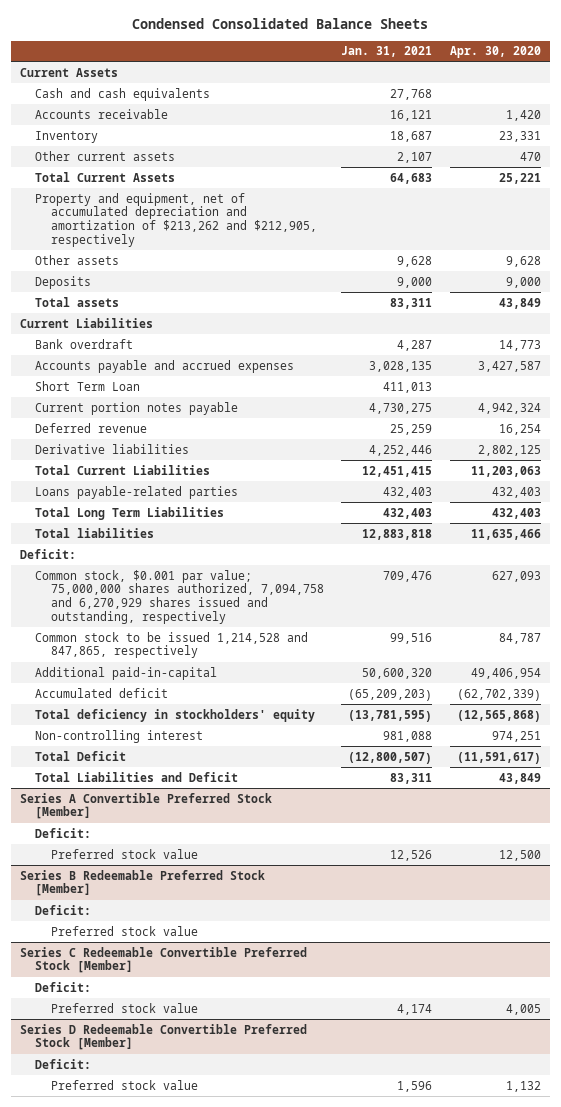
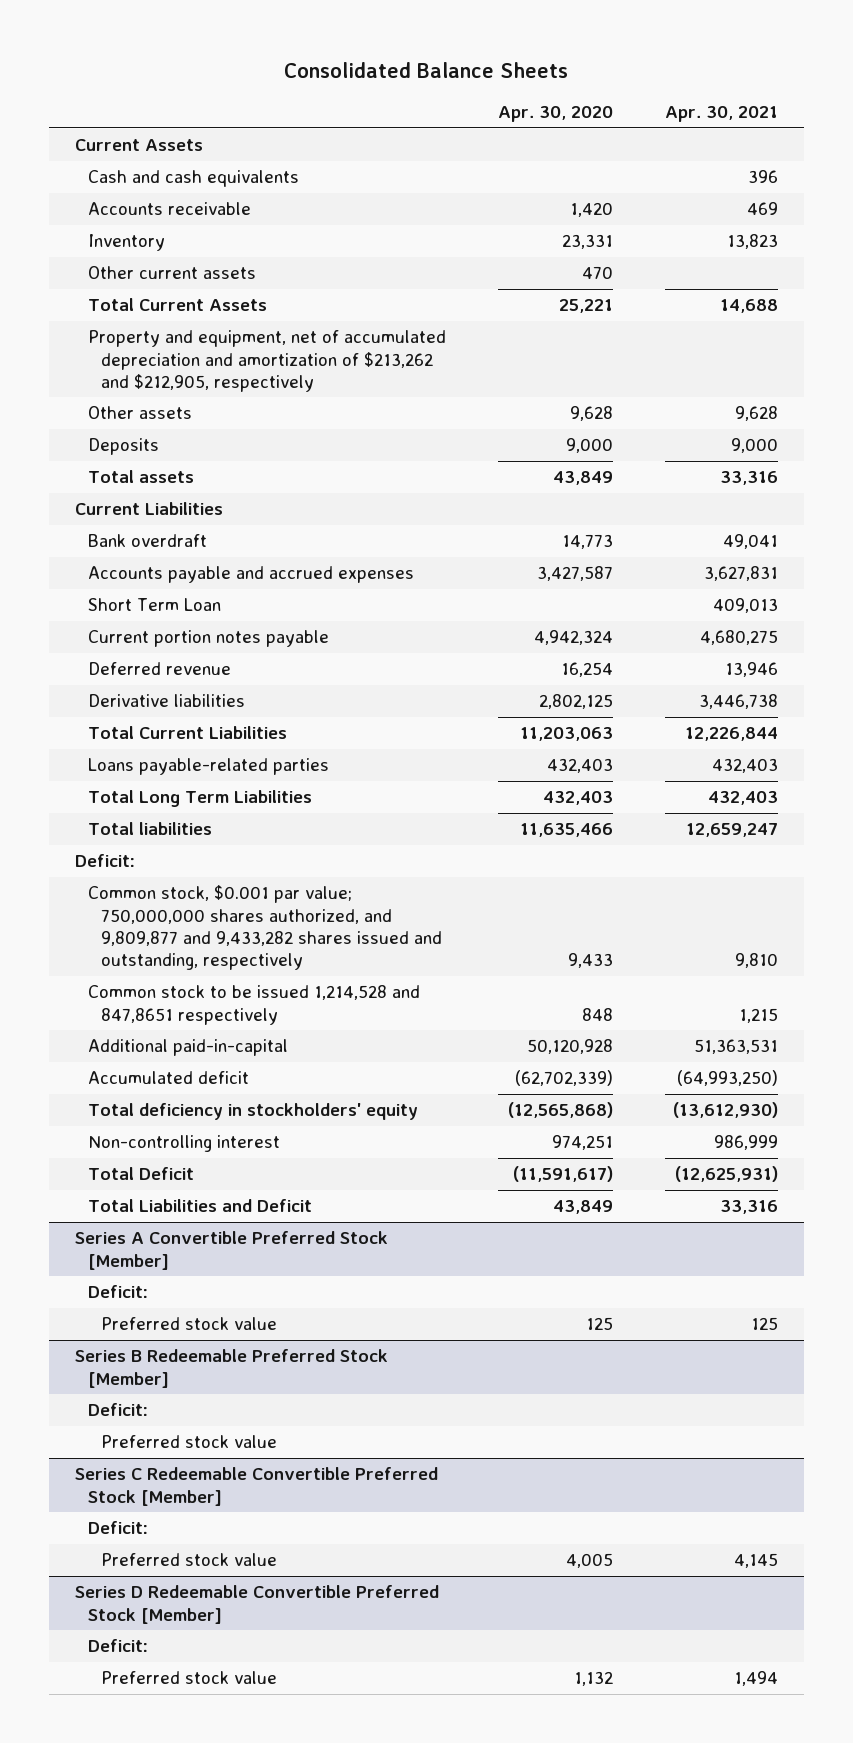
[132,18,429,30] Condensed Consolidated Balance Sheets -> [284,61,569,78] Consolidated Balance Sheets
[341,46,433,58] Jan. 31, 2021 -> none
none -> [664,106,778,123] Apr. 30, 2021
[35,569,324,625] Common stock, $0.001 par value; 75,000,000 shares authorized, 7,094,758 and 6,270,929 shares issued and outstanding, respectively -> [87,885,442,971] Common stock, $0.001 par value; 750,000,000 shares authorized, and 9,809,877 and 9,433,282 shares issued and outstanding, respectively
[492,570,542,582] 627,093 -> [567,953,613,969] 9,433
[35,631,309,659] Common stock to be issued 1,214,528 and 847,865, respectively -> [87,985,420,1025] Common stock to be issued 1,214,528 and 847,8651 respectively
[499,632,542,644] 84,787 -> [581,1007,613,1021] 848
[471,667,542,679] 49,406,954 -> [526,1039,613,1055] 50,120,928
[499,849,542,861] 12,500 -> [585,1317,613,1331] 125

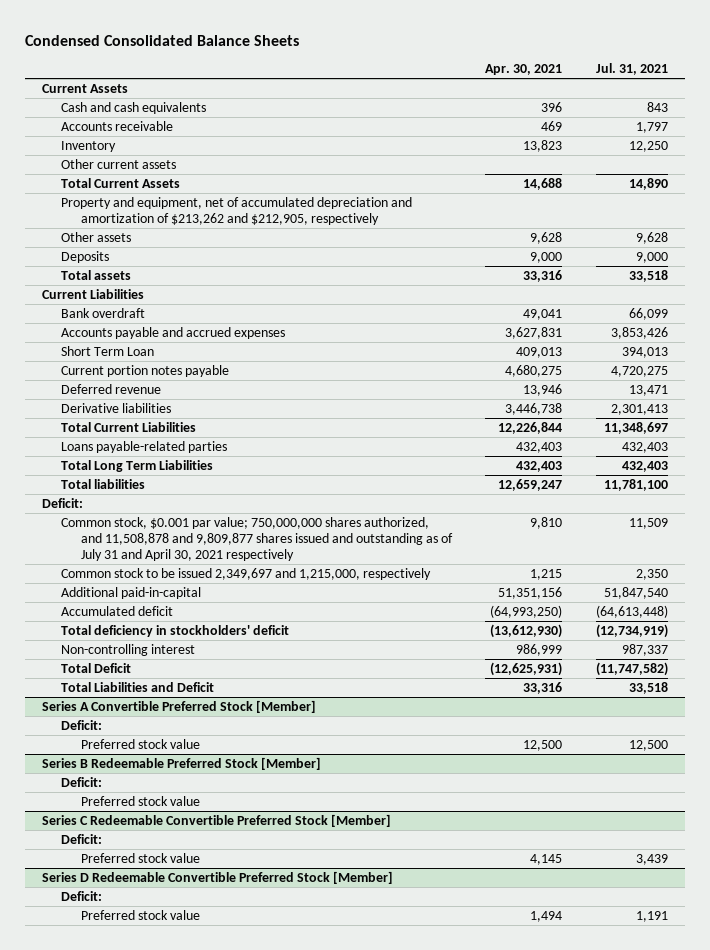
[284,61,569,78] Consolidated Balance Sheets -> [24,34,299,46] Condensed Consolidated Balance Sheets
[497,106,613,123] Apr. 30, 2020 -> none
none -> [596,63,669,76] Jul. 31, 2021
[87,885,442,971] Common stock, $0.001 par value; 750,000,000 shares authorized, and 9,809,877 and 9,433,282 shares issued and outstanding, respectively -> [61,517,453,561] Common stock, $0.001 par value; 750,000,000 shares authorized, and 11,508,878 and 9,809,877 shares issued and outstanding as of July 31 and April 30, 2021 respectively
[87,985,420,1025] Common stock to be issued 1,214,528 and 847,8651 respectively -> [61,568,432,581] Common stock to be issued 2,349,697 and 1,215,000, respectively
[693,1039,778,1055] 51,363,531 -> [498,587,563,600] 51,351,156
[87,1103,418,1121] Total deficiency in stockholders' equity -> [61,625,290,638] Total deficiency in stockholders' deficit
[750,1317,778,1331] 125 -> [523,740,563,752] 12,500

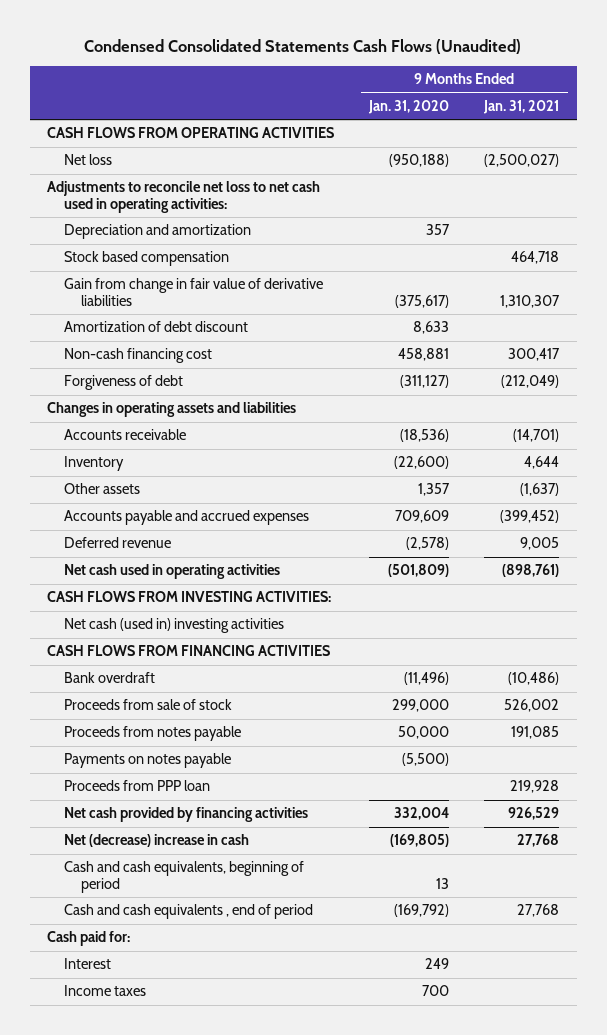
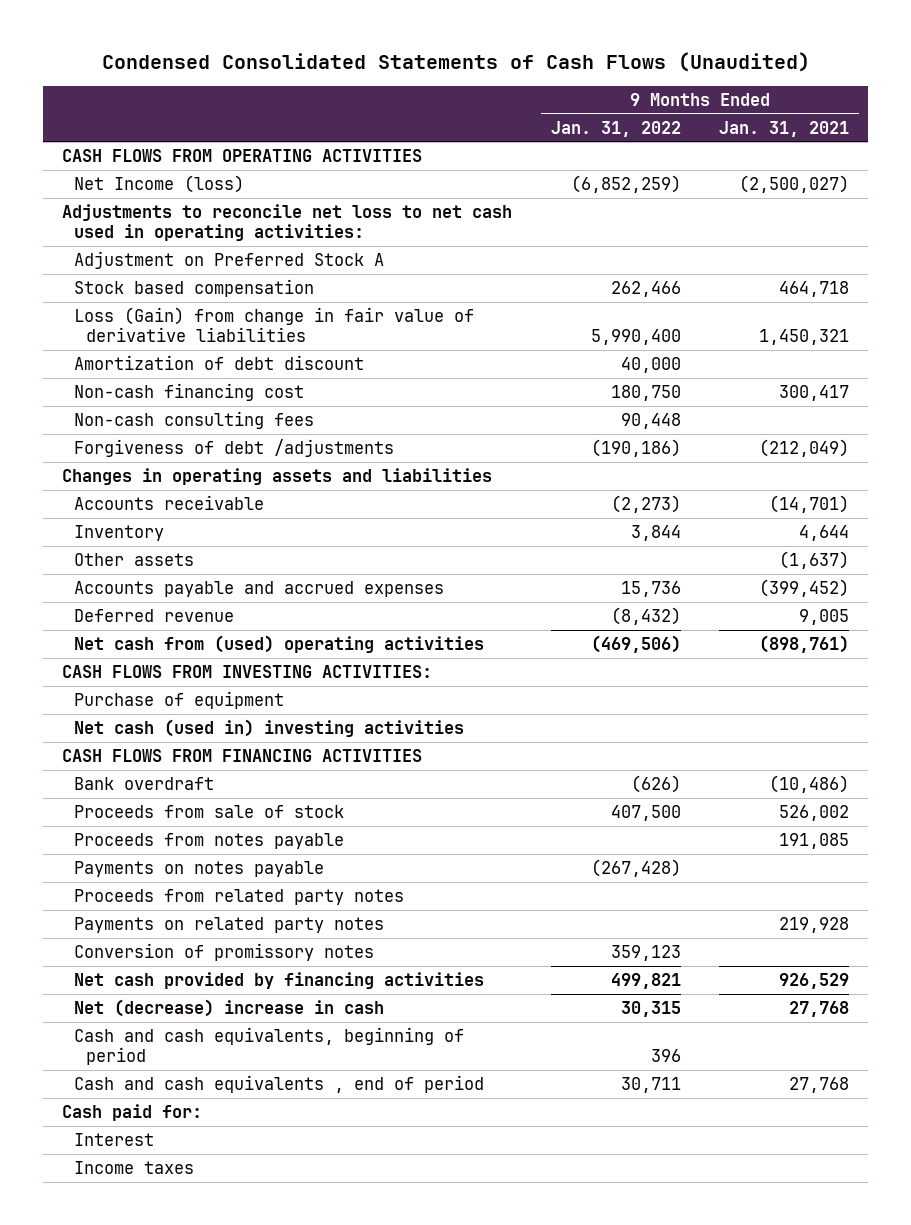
[84,38,522,54] Condensed Consolidated Statements Cash Flows (Unaudited) -> [101,51,810,72] Condensed Consolidated Statements of Cash Flows (Unaudited)
[368,99,450,114] Jan. 31, 2020 -> none
none -> [550,120,681,137] Jan. 31, 2022
[64,154,113,166] Net loss -> [73,175,244,194] Net Income (loss)
[64,224,252,240] Depreciation and amortization -> none
none -> [73,251,384,270] Adjustment on Preferred Stock A
[64,278,324,306] Gain from change in fair value of derivative liabilities -> [73,307,474,343] Loss (Gain) from change in fair value of derivative liabilities
[500,294,561,308] 1,310,307 -> [759,329,850,346] 1,450,321
none -> [73,411,314,430] Non-cash consulting fees
[64,375,184,391] Forgiveness of debt -> [73,439,394,458] Forgiveness of debt /adjustments
[64,564,281,580] Net cash used in operating activities -> [73,635,484,654] Net cash from (used) operating activities
none -> [73,691,284,710] Purchase of equipment
none -> [73,889,404,906] Proceeds from related party notes
[64,780,211,792] Proceeds from PPP loan -> [73,917,384,934] Payments on related party notes
none -> [73,943,374,962] Conversion of promissory notes

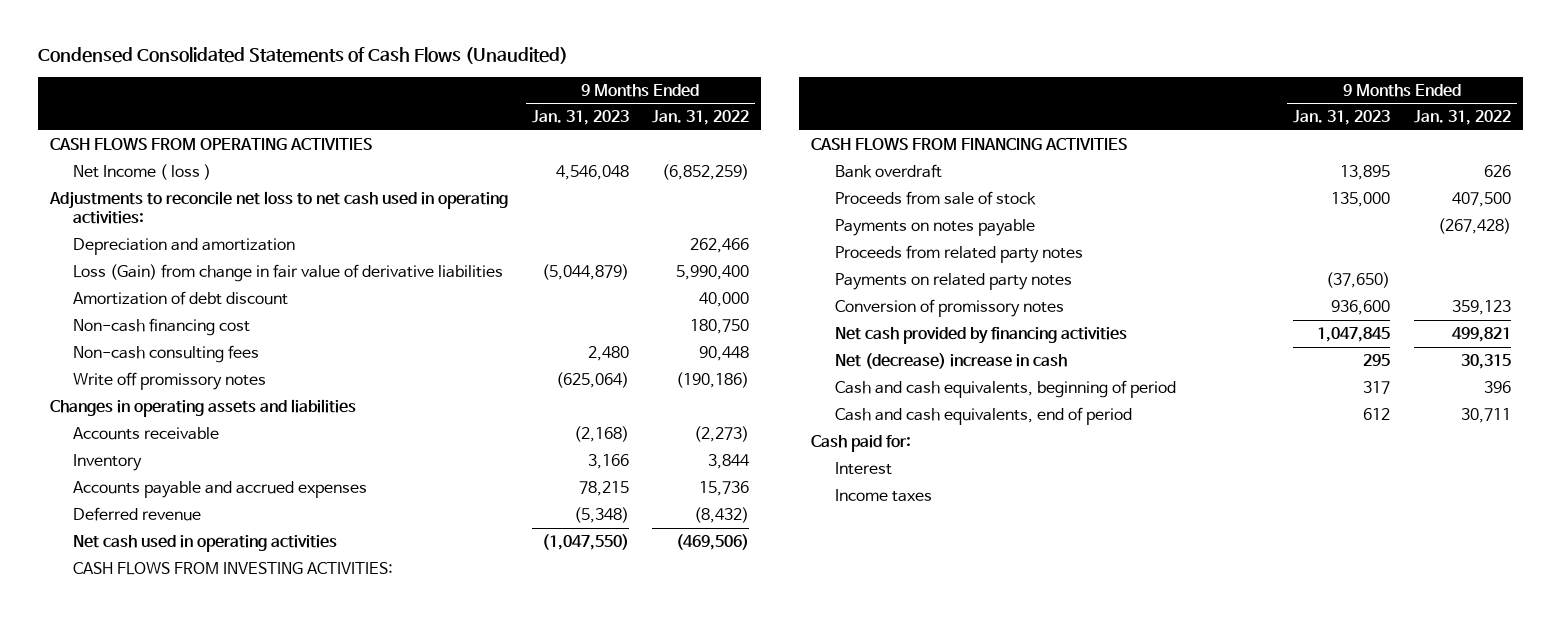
[719,120,850,137] Jan. 31, 2021 -> none
none -> [531,110,629,126] Jan. 31, 2023
[73,175,244,194] Net Income (loss) -> [73,163,212,180] Net Income ( loss )
[73,251,384,270] Adjustment on Preferred Stock A -> none
[73,279,314,298] Stock based compensation -> [73,237,296,255] Depreciation and amortization
[73,439,394,458] Forgiveness of debt /adjustments -> [73,371,267,390] Write off promissory notes
[73,553,194,567] Other assets -> none
[73,635,484,654] Net cash from (used) operating activities -> [73,534,338,552] Net cash used in operating activities
[73,691,284,710] Purchase of equipment -> none
[73,719,464,738] Net cash (used in) investing activities -> none
[630,775,681,794] (626) -> [1484,164,1512,177] 626
[73,833,344,850] Proceeds from notes payable -> none
[73,1075,484,1094] Cash and cash equivalents , end of period -> [834,406,1132,425] Cash and cash equivalents, end of period

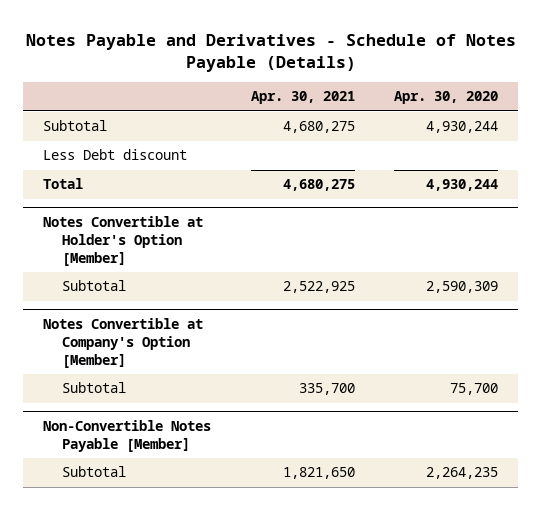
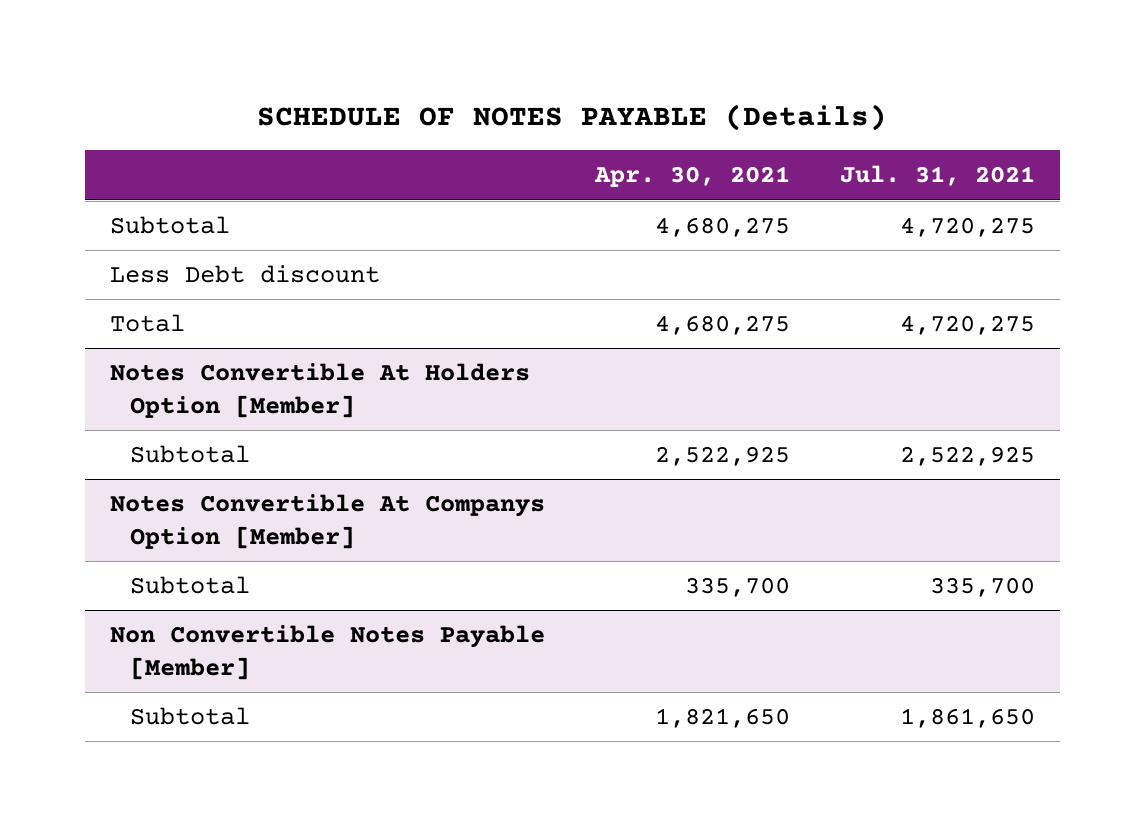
[25,33,516,72] Notes Payable and Derivatives - Schedule of Notes Payable (Details) -> [257,103,888,131] SCHEDULE OF NOTES PAYABLE (Details)
[394,91,499,105] Apr. 30, 2020 -> none
none -> [840,165,1036,187] Jul. 31, 2021
[43,216,204,266] Notes Convertible at Holder's Option [Member] -> [109,363,530,418] Notes Convertible At Holders Option [Member]
[43,318,204,368] Notes Convertible at Company's Option [Member] -> [109,494,545,549] Notes Convertible At Companys Option [Member]
[43,420,212,452] Non-Convertible Notes Payable [Member] -> [109,625,545,680] Non Convertible Notes Payable [Member]

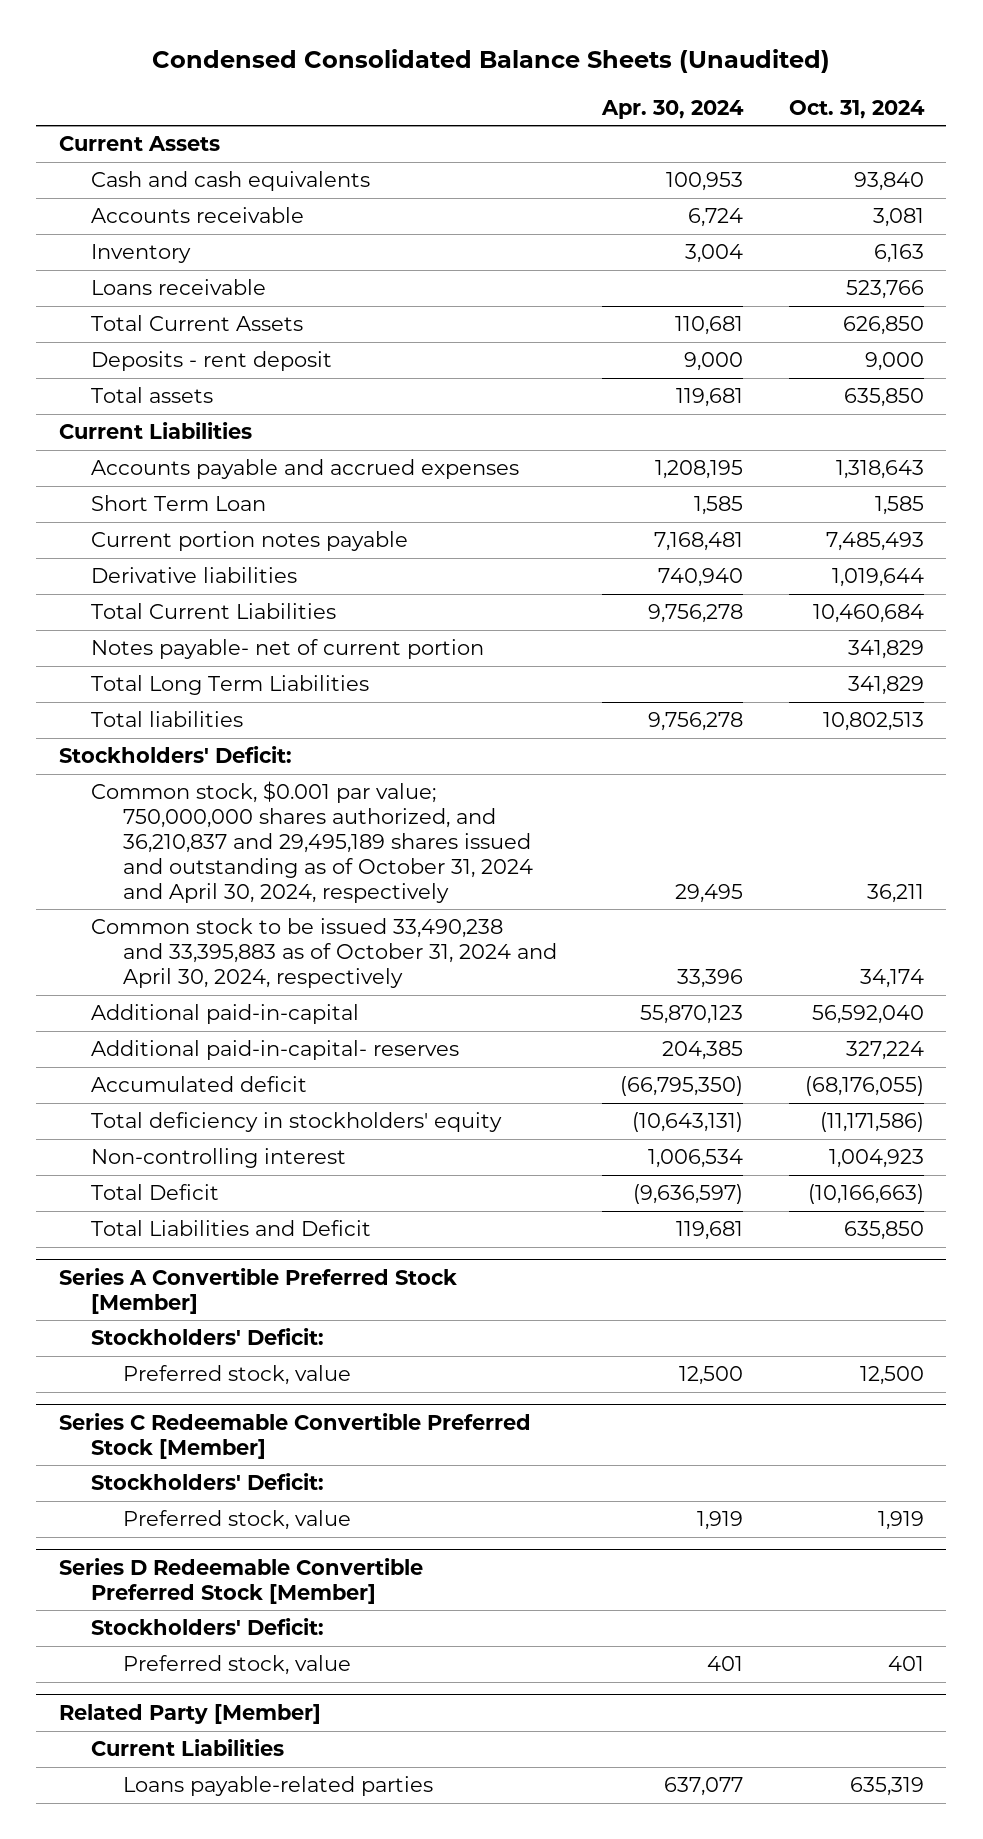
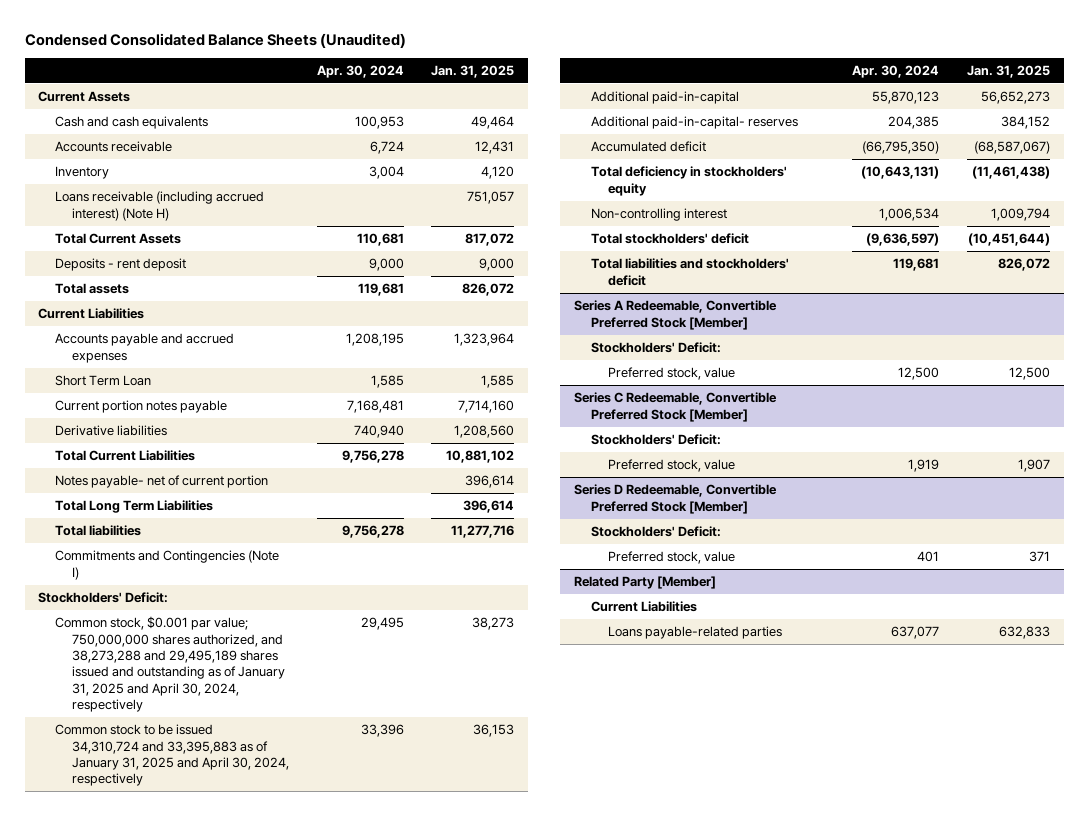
[788,99,925,119] Oct. 31, 2024 -> none
none -> [431,64,515,78] Jan. 31, 2025
[90,279,266,296] Loans receivable -> [55,191,265,221] Loans receivable (including accrued interest) (Note H)
none -> [55,550,280,580] Commitments and Contingencies (Note I)
[90,781,533,903] Common stock, $0.001 par value; 750,000,000 shares authorized, and 36,210,837 and 29,495,189 shares issued and outstanding as of October 31, 2024 and April 30, 2024, respectively -> [55,616,285,713] Common stock, $0.001 par value; 750,000,000 shares authorized, and 38,273,288 and 29,495,189 shares issued and outstanding as of January 31, 2025 and April 30, 2024, respectively
[90,918,557,988] Common stock to be issued 33,490,238 and 33,395,883 as of October 31, 2024 and April 30, 2024, respectively -> [55,724,289,787] Common stock to be issued 34,310,724 and 33,395,883 as of January 31, 2025 and April 30, 2024, respectively
[90,1184,219,1201] Total Deficit -> [591,233,750,245] Total stockholders' deficit
[90,1220,371,1237] Total Liabilities and Deficit -> [591,258,790,286] Total liabilities and stockholders' deficit
[58,1267,457,1314] Series A Convertible Preferred Stock [Member] -> [574,300,778,330] Series A Redeemable, Convertible Preferred Stock [Member]
[58,1412,531,1459] Series C Redeemable Convertible Preferred Stock [Member] -> [574,392,778,422] Series C Redeemable, Convertible Preferred Stock [Member]
[58,1557,423,1604] Series D Redeemable Convertible Preferred Stock [Member] -> [574,484,778,514] Series D Redeemable, Convertible Preferred Stock [Member]

